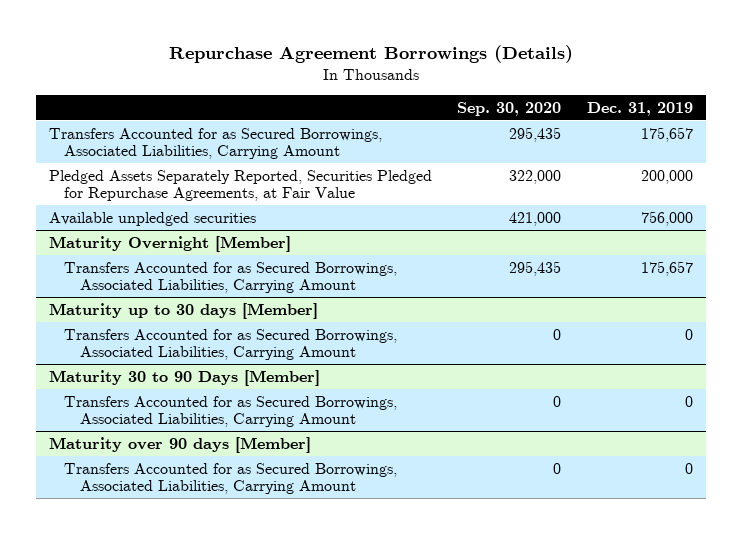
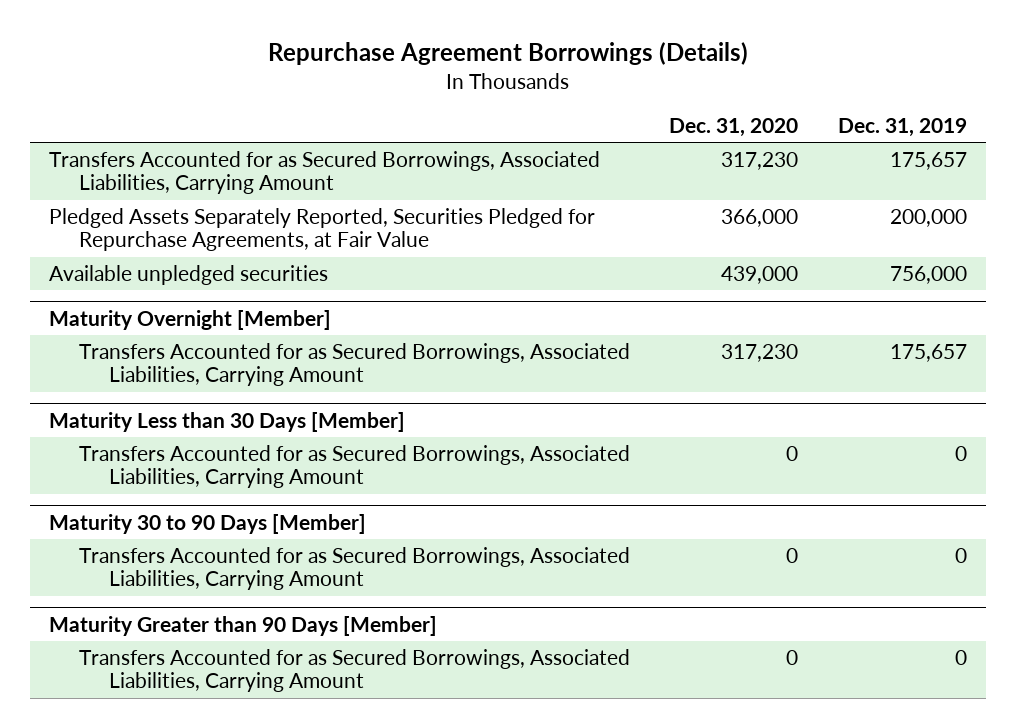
[457,101,562,116] Sep. 30, 2020 -> none
none -> [669,117,799,137] Dec. 31, 2020
[48,302,318,319] Maturity up to 30 days [Member] -> [49,411,406,432] Maturity Less than 30 Days [Member]
[48,436,311,453] Maturity over 90 days [Member] -> [49,615,438,636] Maturity Greater than 90 Days [Member]

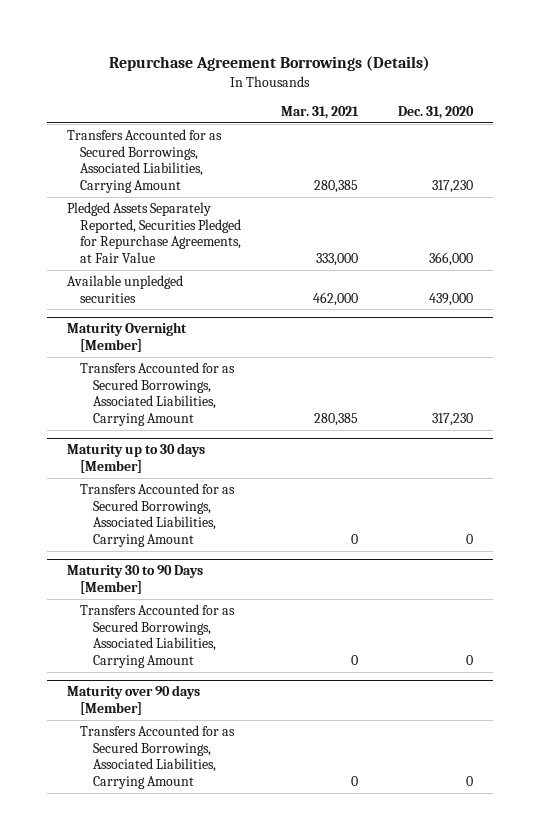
[837,117,967,137] Dec. 31, 2019 -> none
none -> [281,106,360,120] Mar. 31, 2021
[49,411,406,432] Maturity Less than 30 Days [Member] -> [67,443,206,474] Maturity up to 30 days [Member]
[49,615,438,636] Maturity Greater than 90 Days [Member] -> [67,685,201,716] Maturity over 90 days [Member]

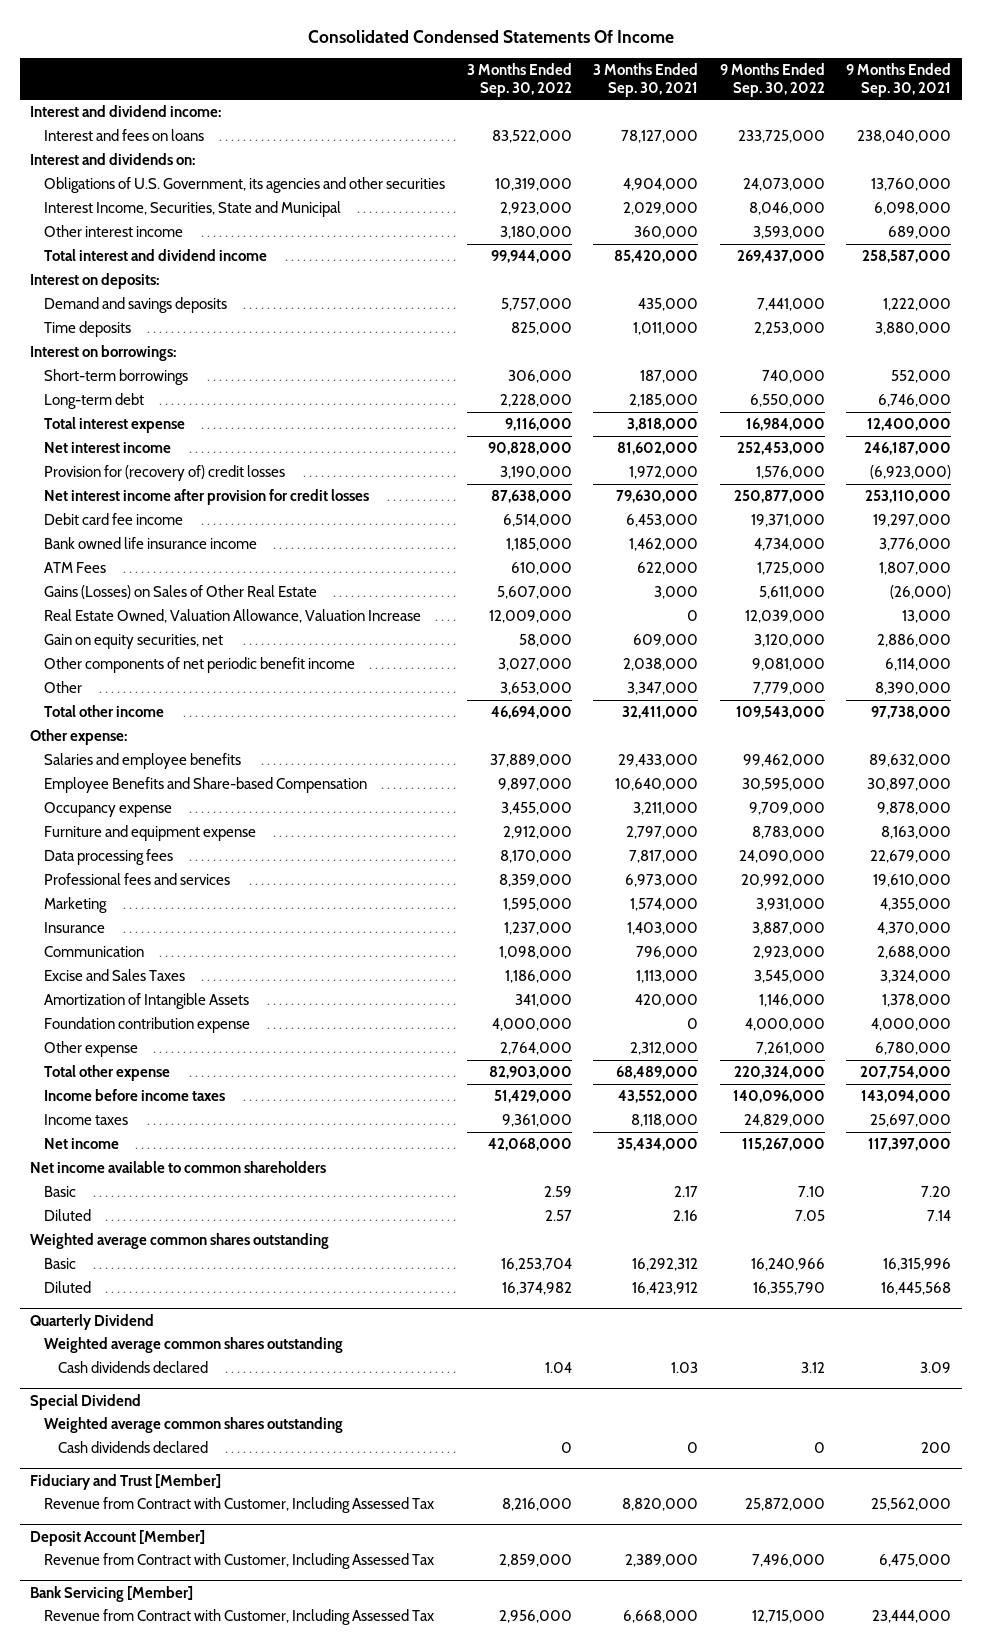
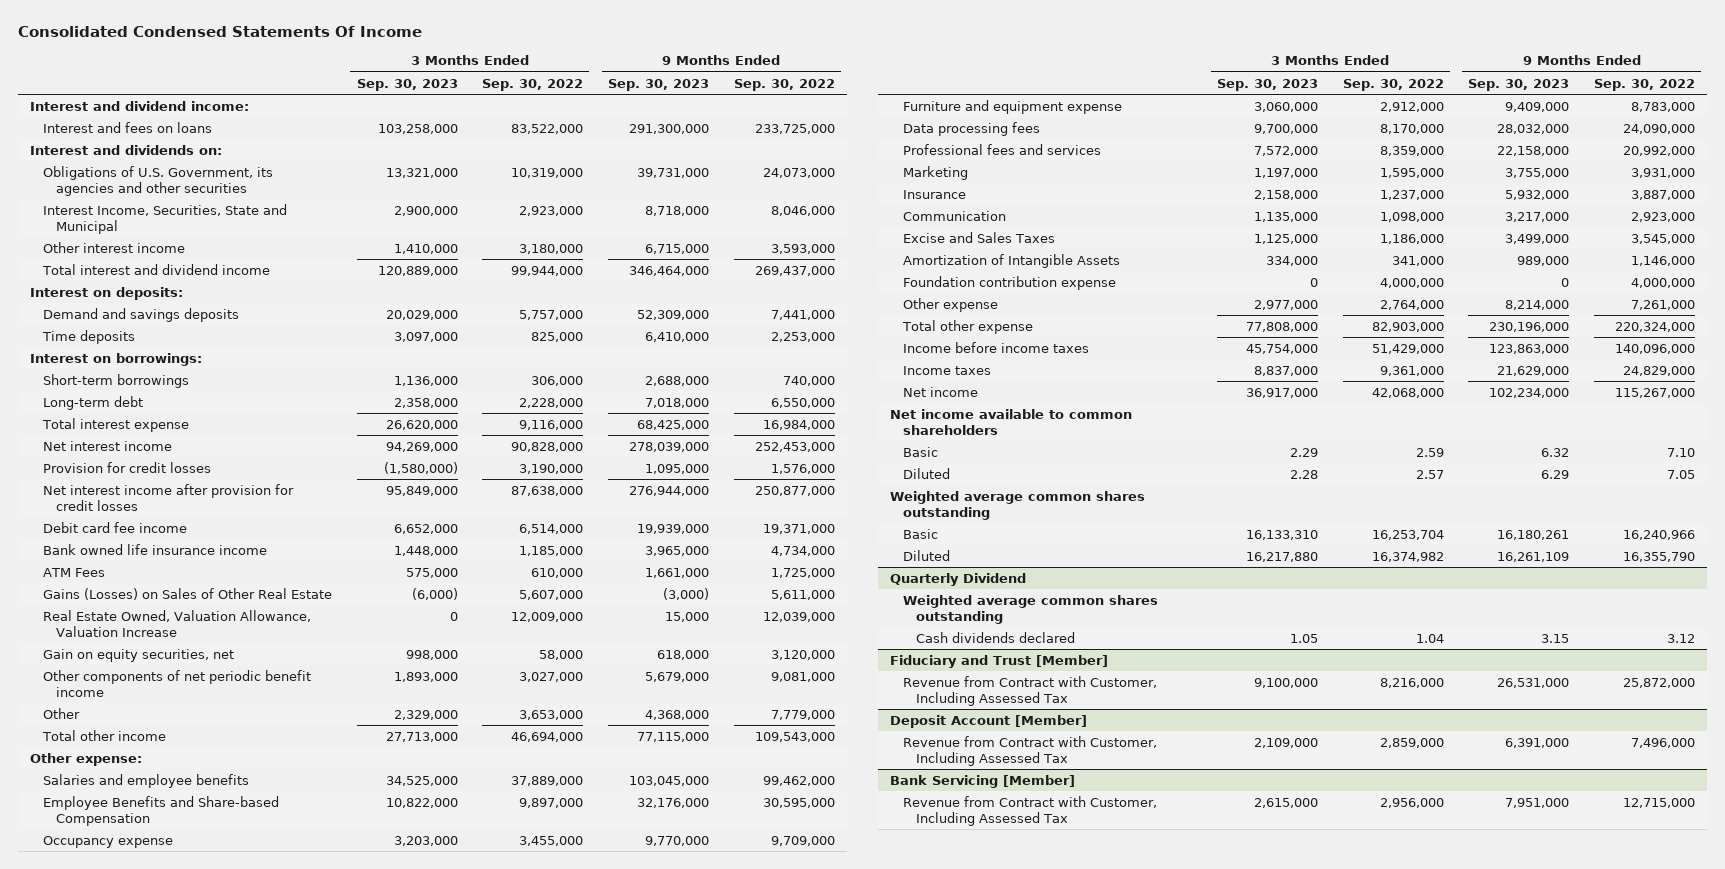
[593,63,699,97] 3 Months Ended Sep. 30, 2021 -> none
[846,63,952,97] 9 Months Ended Sep. 30, 2021 -> none
none -> [356,78,458,91] Sep. 30, 2023
none -> [607,78,709,91] Sep. 30, 2023
[44,465,286,482] Provision for (recovery of) credit losses -> [42,461,211,473] Provision for credit losses
[30,1393,142,1410] Special Dividend -> none
[44,1417,344,1434] Weighted average common shares outstanding -> none
[57,1441,208,1454] Cash dividends declared -> none

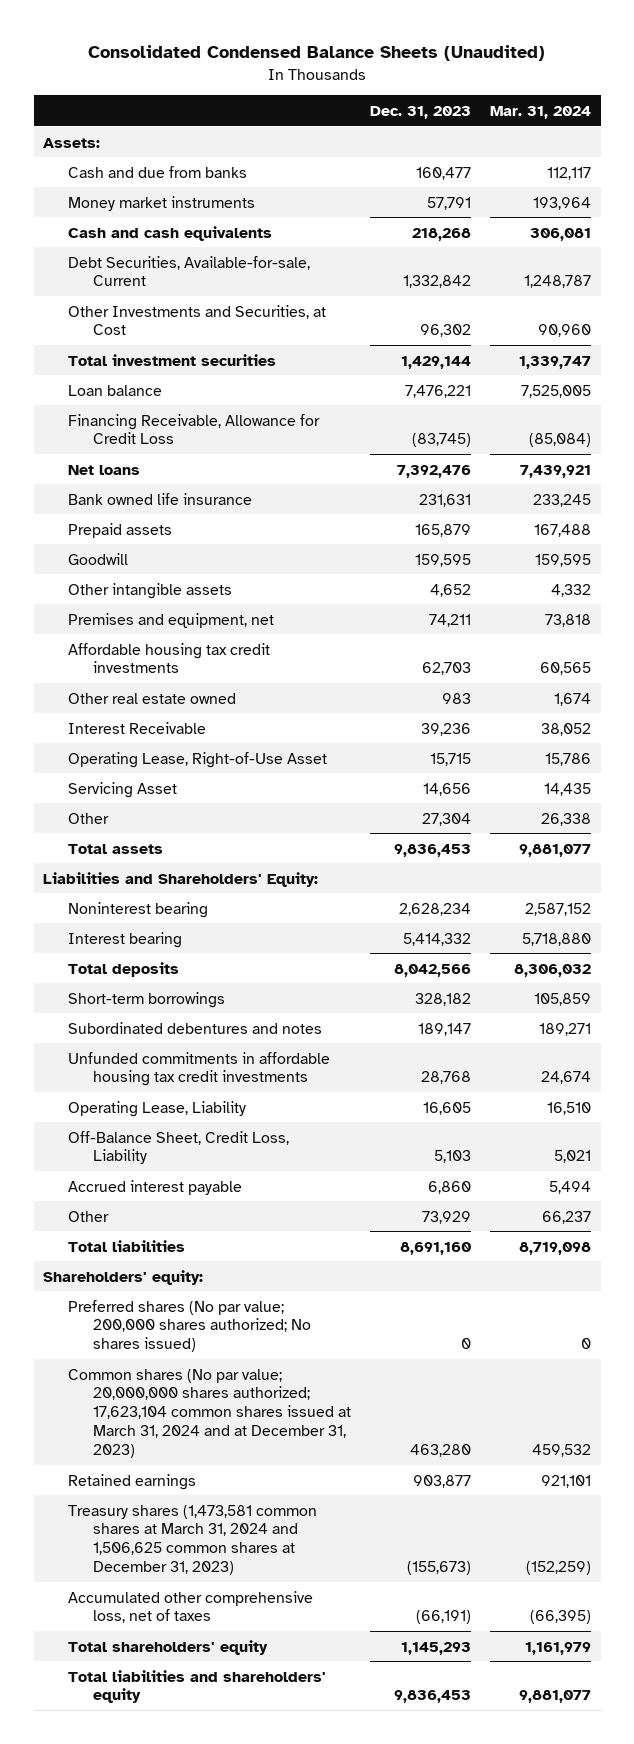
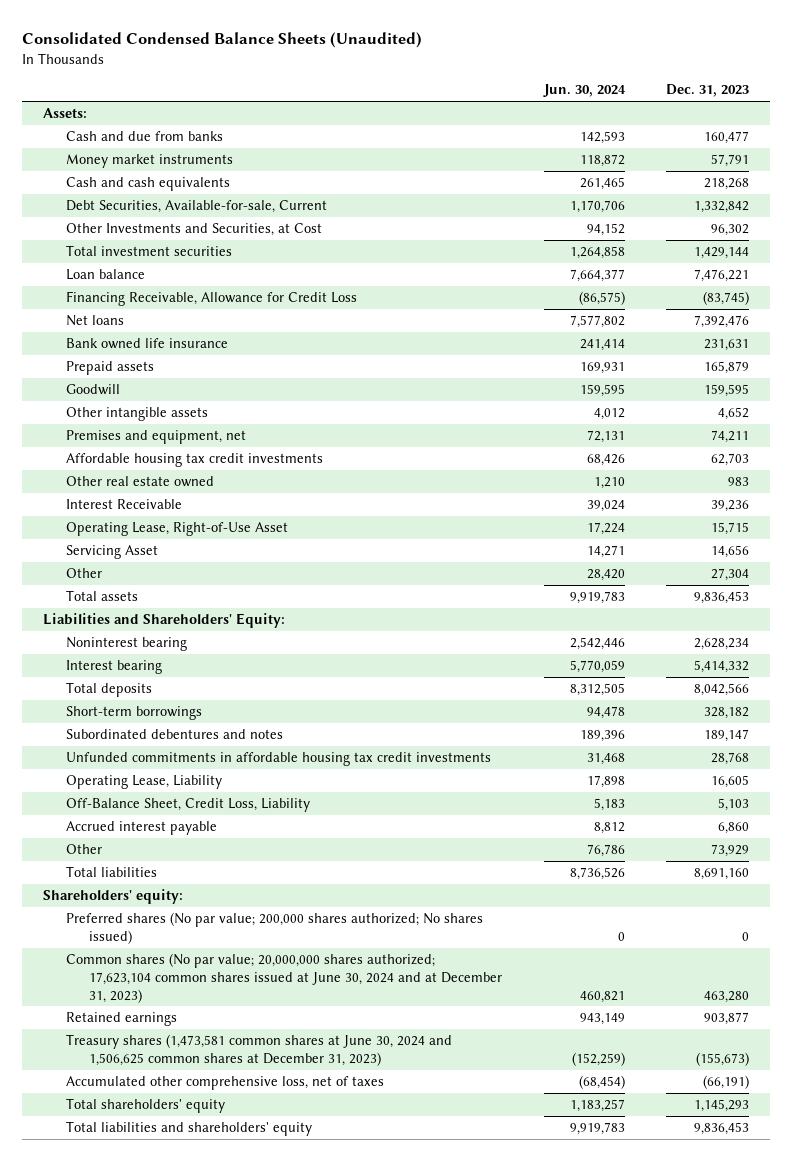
[490,105,592,119] Mar. 31, 2024 -> none
none -> [542,84,626,98] Jun. 30, 2024
[68,1368,351,1459] Common shares (No par value; 20,000,000 shares authorized; 17,623,104 common shares issued at March 31, 2024 and at December 31, 2023) -> [65,953,502,1003] Common shares (No par value; 20,000,000 shares authorized; 17,623,104 common shares issued at June 30, 2024 and at December 31, 2023)
[68,1504,318,1576] Treasury shares (1,473,581 common shares at March 31, 2024 and 1,506,625 common shares at December 31, 2023) -> [65,1034,452,1066] Treasury shares (1,473,581 common shares at June 30, 2024 and 1,506,625 common shares at December 31, 2023)

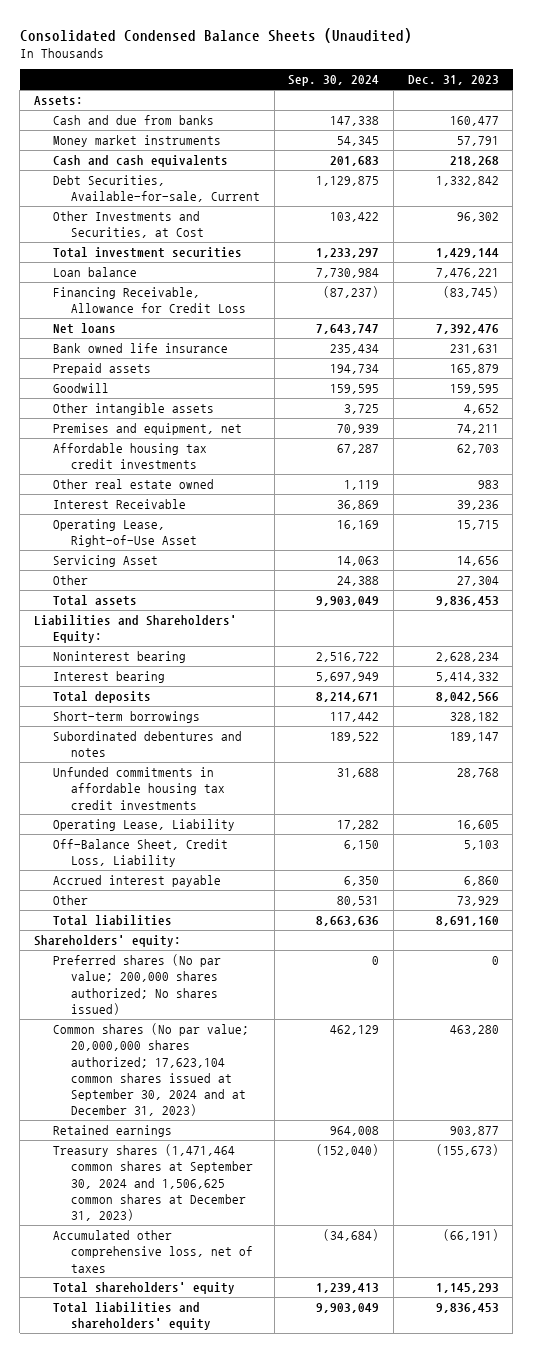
[542,84,626,98] Jun. 30, 2024 -> none
none -> [288,75,380,87] Sep. 30, 2024
[65,953,502,1003] Common shares (No par value; 20,000,000 shares authorized; 17,623,104 common shares issued at June 30, 2024 and at December 31, 2023) -> [52,1022,249,1117] Common shares (No par value; 20,000,000 shares authorized; 17,623,104 common shares issued at September 30, 2024 and at December 31, 2023)
[65,1034,452,1066] Treasury shares (1,473,581 common shares at June 30, 2024 and 1,506,625 common shares at December 31, 2023) -> [52,1143,254,1222] Treasury shares (1,471,464 common shares at September 30, 2024 and 1,506,625 common shares at December 31, 2023)

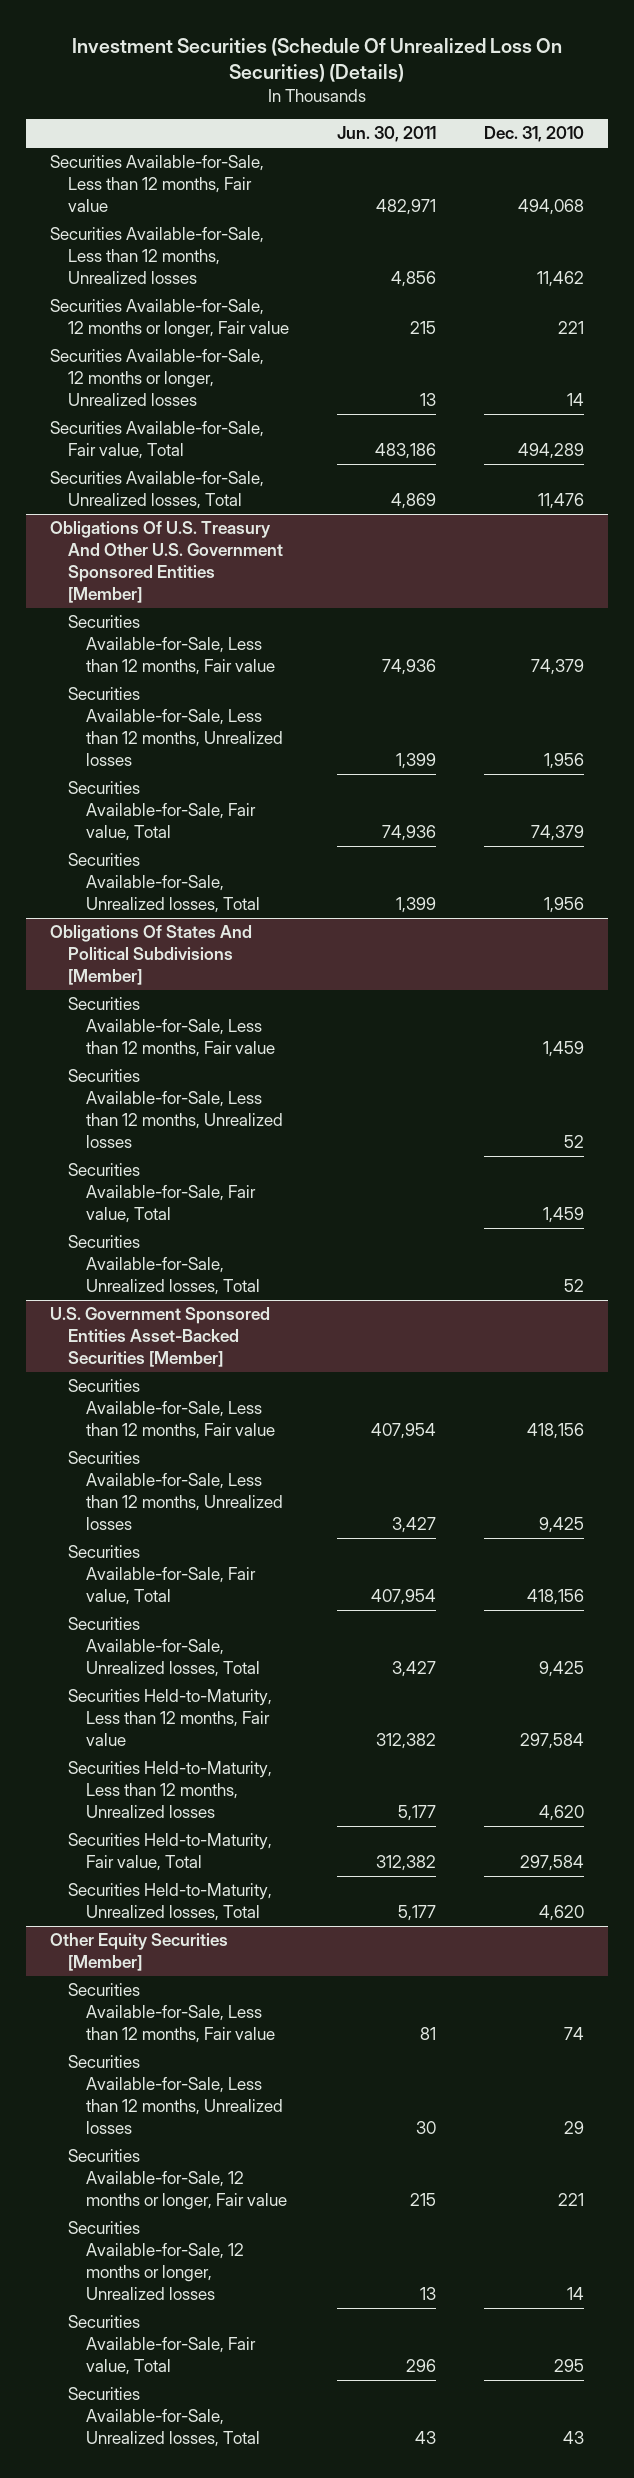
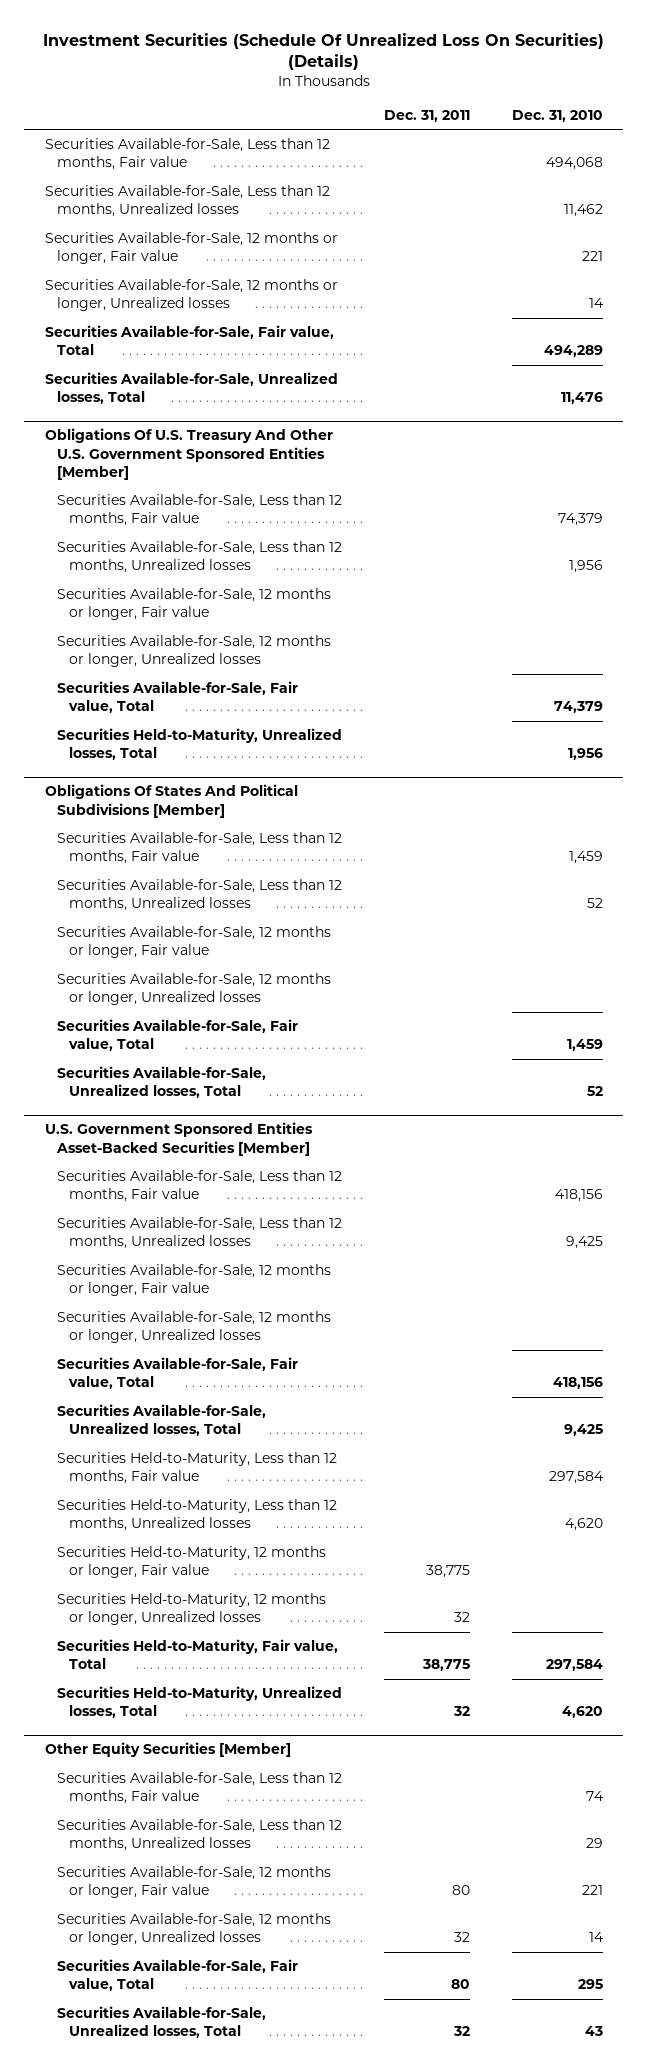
[337,126,437,143] Jun. 30, 2011 -> none
none -> [383,109,470,122] Dec. 31, 2011
none -> [56,588,331,621] Securities Available-for-Sale, 12 months or longer, Fair value
none -> [56,635,331,668] Securities Available-for-Sale, 12 months or longer, Unrealized losses
[68,853,261,914] Securities Available-for-Sale, Unrealized losses, Total -> [56,728,342,761] Securities Held-to-Maturity, Unrealized losses, Total
none -> [56,926,331,959] Securities Available-for-Sale, 12 months or longer, Fair value
none -> [56,973,331,1006] Securities Available-for-Sale, 12 months or longer, Unrealized losses
none -> [56,1264,331,1297] Securities Available-for-Sale, 12 months or longer, Fair value
none -> [56,1311,331,1344] Securities Available-for-Sale, 12 months or longer, Unrealized losses
none -> [56,1546,326,1579] Securities Held-to-Maturity, 12 months or longer, Fair value
none -> [56,1593,326,1626] Securities Held-to-Maturity, 12 months or longer, Unrealized losses

